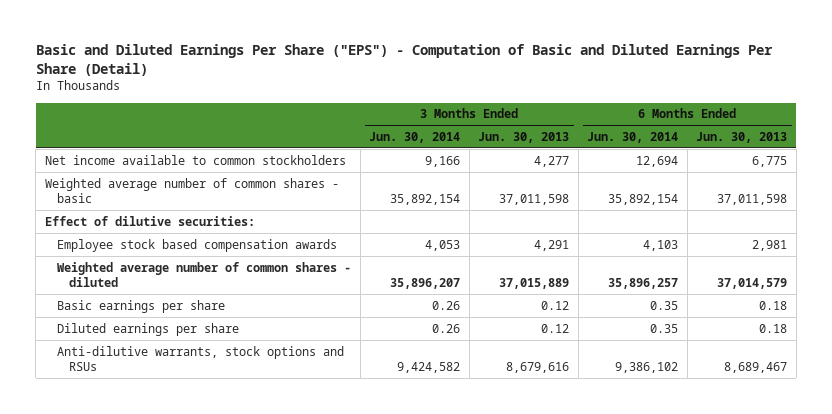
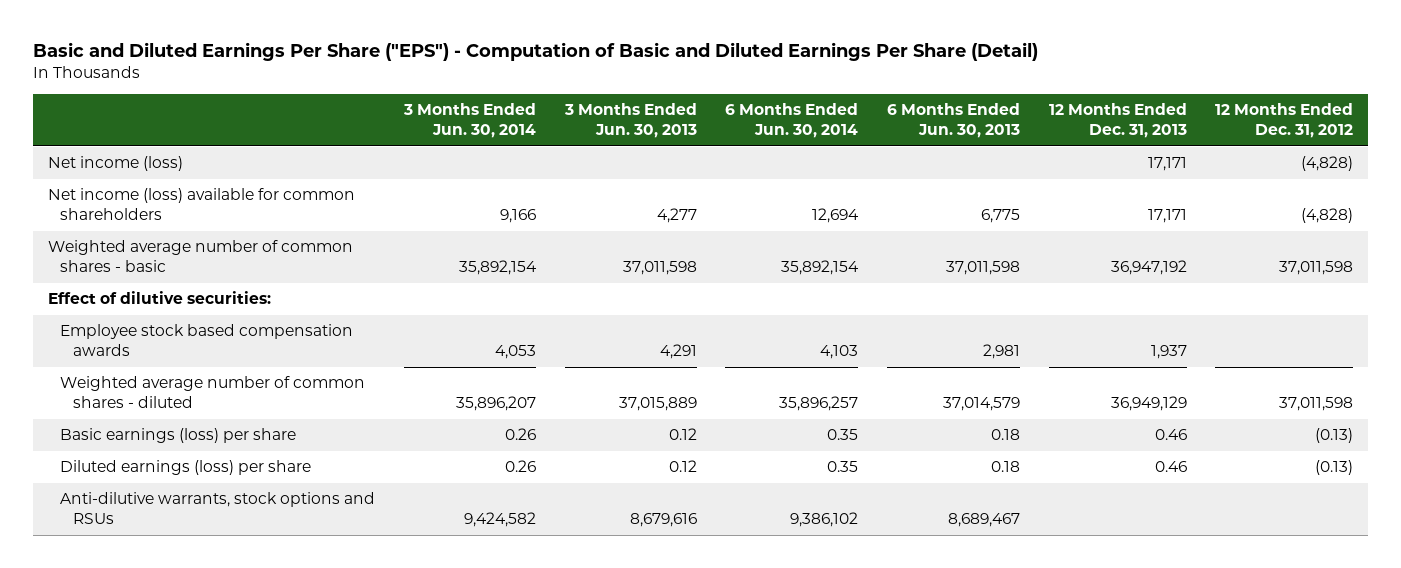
none -> [1048,103,1187,139] 12 Months Ended Dec. 31, 2013
none -> [1215,103,1354,139] 12 Months Ended Dec. 31, 2012
none -> [47,156,183,172] Net income (loss)
[44,154,346,165] Net income available to common stockholders -> [47,188,355,221] Net income (loss) available for common shareholders
[57,299,226,313] Basic earnings per share -> [60,428,297,444] Basic earnings (loss) per share
[57,322,240,336] Diluted earnings per share -> [60,460,312,476] Diluted earnings (loss) per share

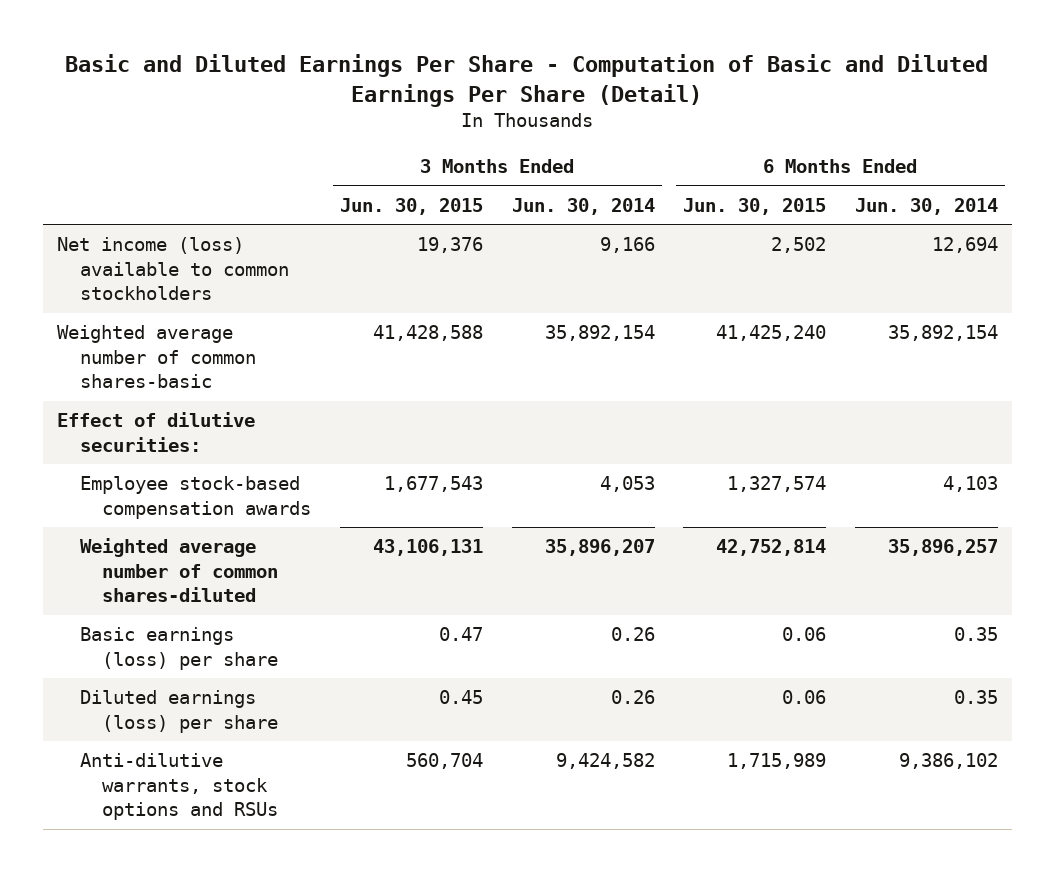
[33,42,1039,62] Basic and Diluted Earnings Per Share ("EPS") - Computation of Basic and Diluted Earnings Per Share (Detail) -> [65,54,989,107] Basic and Diluted Earnings Per Share - Computation of Basic and Diluted Earnings Per Share (Detail)
[563,103,697,139] 3 Months Ended Jun. 30, 2013 -> none
[886,103,1020,139] 6 Months Ended Jun. 30, 2013 -> none
[1048,103,1187,139] 12 Months Ended Dec. 31, 2013 -> none
[1215,103,1354,139] 12 Months Ended Dec. 31, 2012 -> none
none -> [339,197,483,215] Jun. 30, 2015
none -> [683,197,827,215] Jun. 30, 2015
[47,156,183,172] Net income (loss) -> none
[47,188,355,221] Net income (loss) available for common shareholders -> [57,237,289,300] Net income (loss) available to common stockholders
[47,240,353,273] Weighted average number of common shares - basic -> [57,325,256,388] Weighted average number of common shares-basic
[60,324,354,357] Employee stock based compensation awards -> [79,476,312,519] Employee stock-based compensation awards
[60,376,366,409] Weighted average number of common shares - diluted -> [79,538,279,602] Weighted average number of common shares-diluted

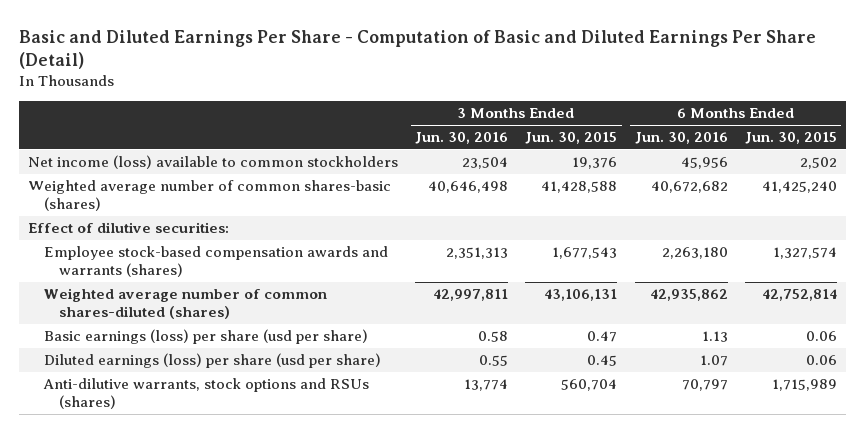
[511,197,655,215] Jun. 30, 2014 -> none
[854,197,998,215] Jun. 30, 2014 -> none
none -> [415,132,509,145] Jun. 30, 2016
none -> [634,132,728,145] Jun. 30, 2016
[57,325,256,388] Weighted average number of common shares-basic -> [27,180,391,211] Weighted average number of common shares-basic (shares)
[79,476,312,519] Employee stock-based compensation awards -> [43,246,388,277] Employee stock-based compensation awards and warrants (shares)
[79,538,279,602] Weighted average number of common shares-diluted -> [43,288,327,319] Weighted average number of common shares-diluted (shares)
[79,627,279,670] Basic earnings (loss) per share -> [43,329,368,345] Basic earnings (loss) per share (usd per share)
[79,690,279,733] Diluted earnings (loss) per share -> [43,353,381,369] Diluted earnings (loss) per share (usd per share)
[79,753,279,820] Anti-dilutive warrants, stock options and RSUs -> [42,378,369,409] Anti-dilutive warrants, stock options and RSUs (shares)

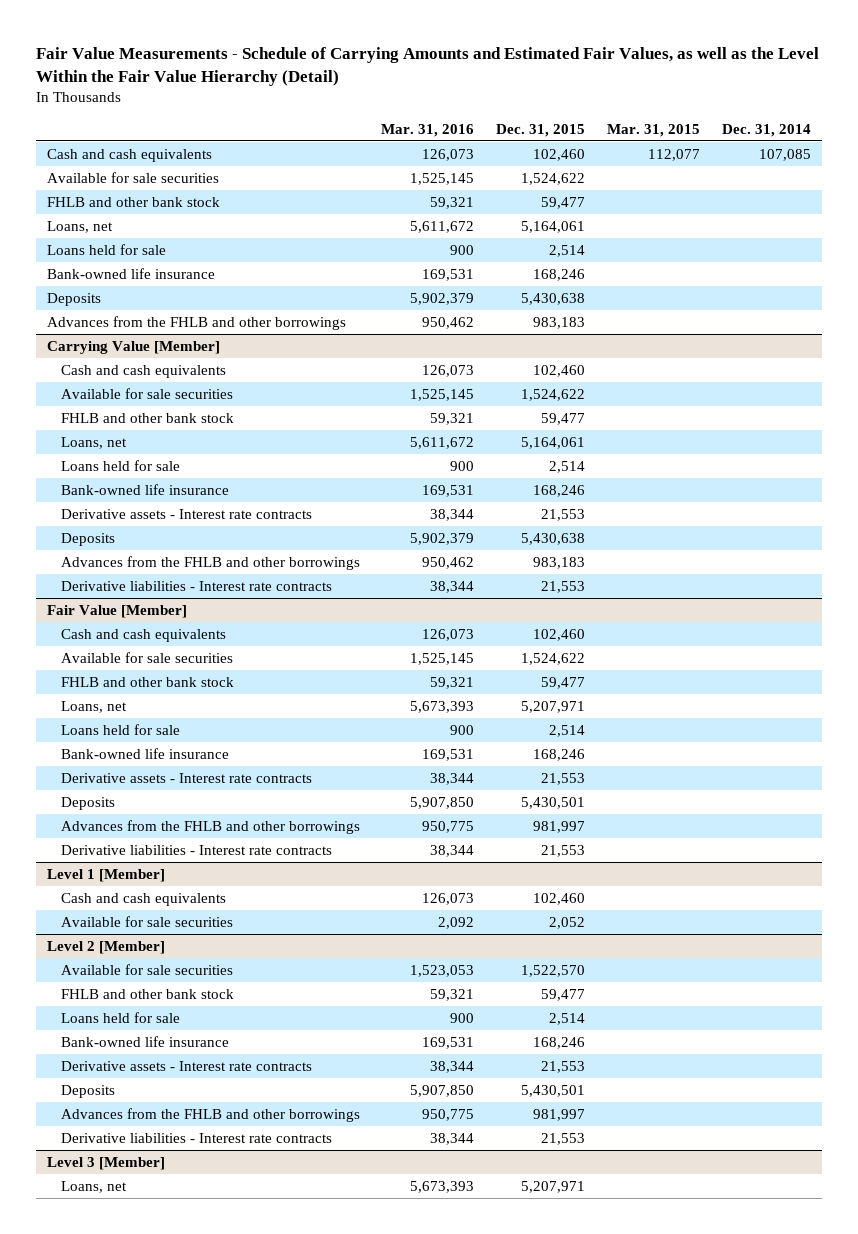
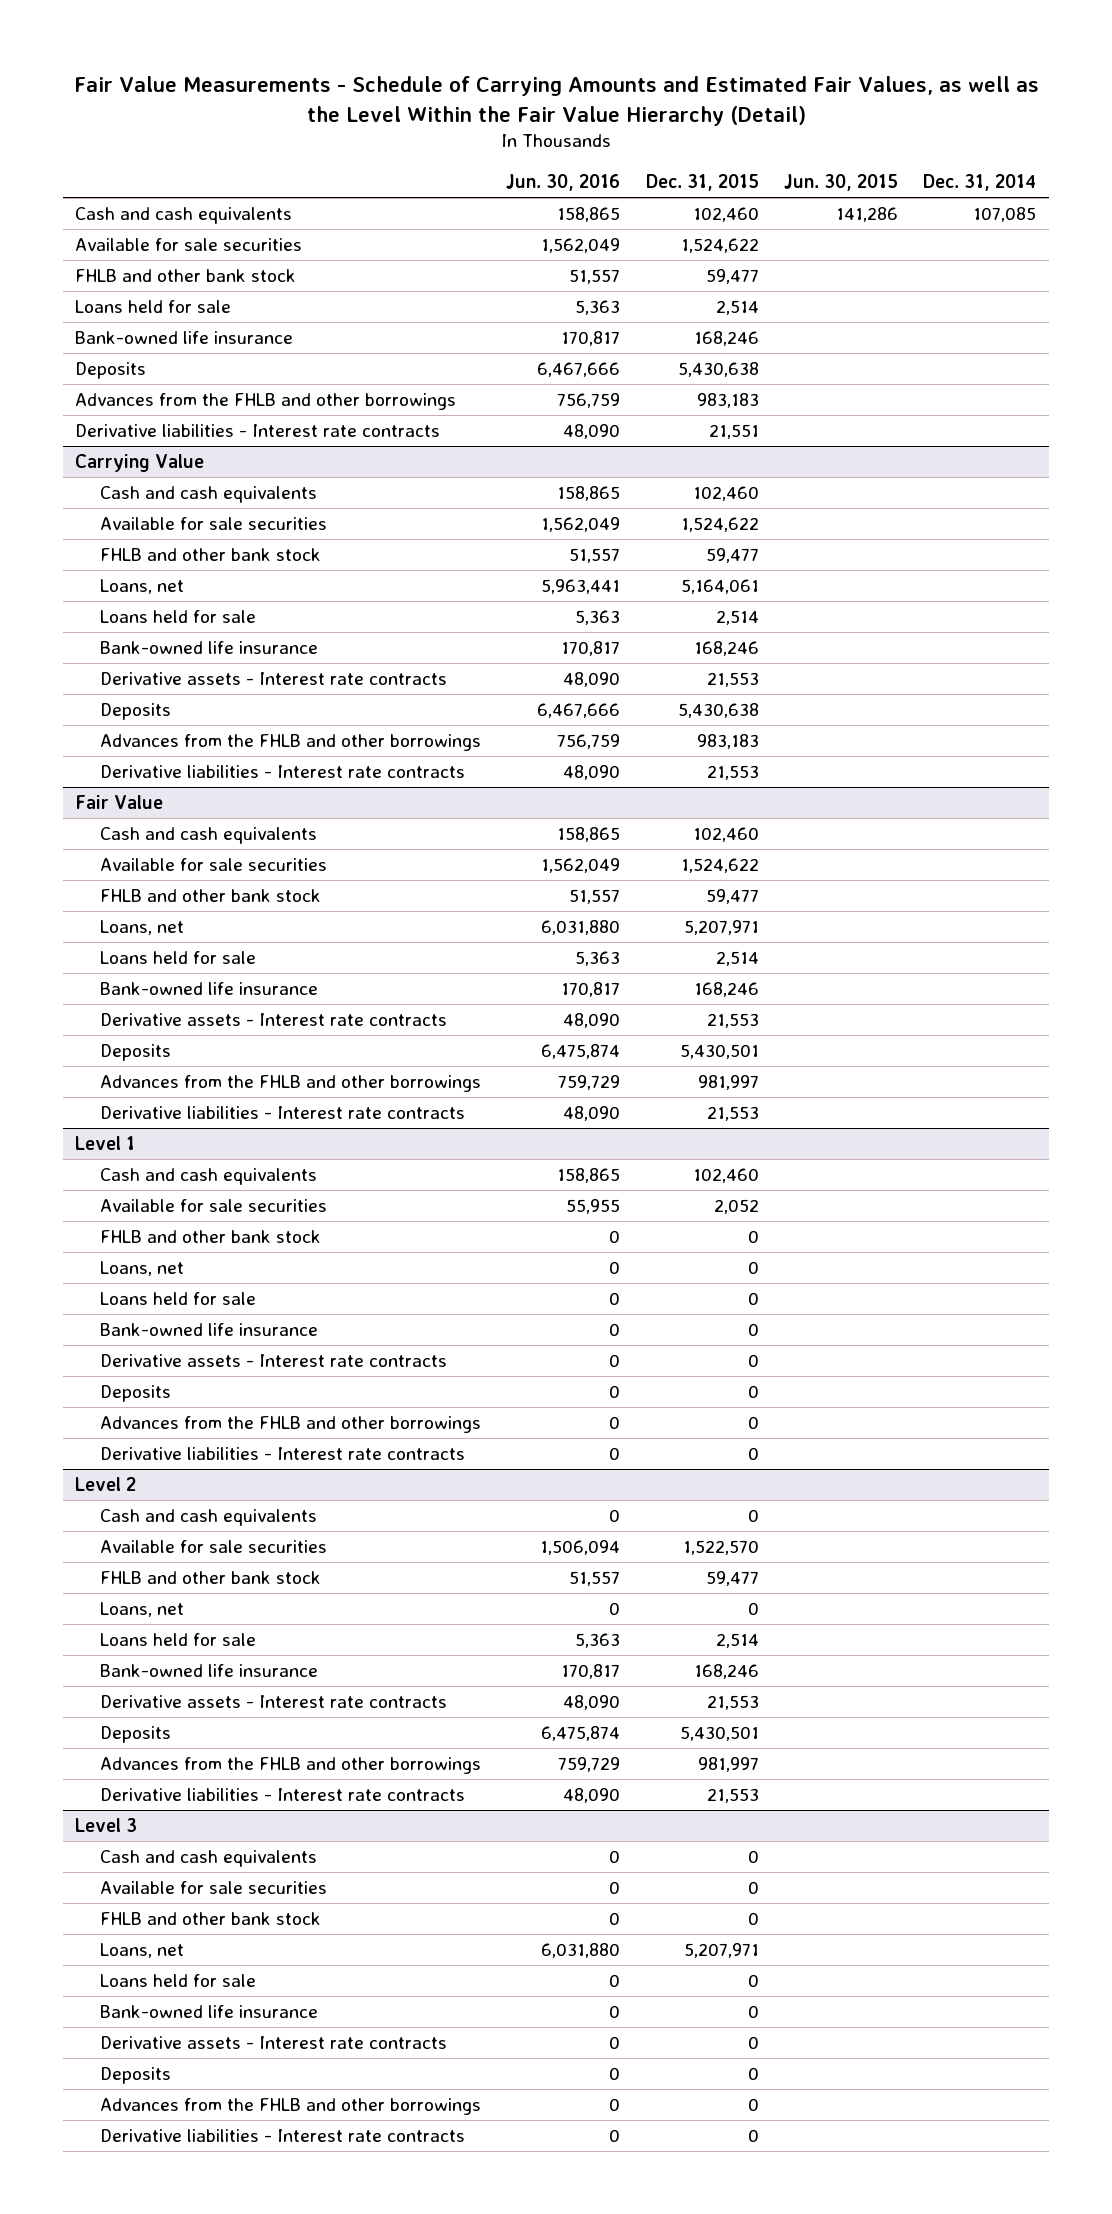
[381,123,475,137] Mar. 31, 2016 -> none
[607,123,701,137] Mar. 31, 2015 -> none
none -> [506,174,621,192] Jun. 30, 2016
none -> [783,174,898,192] Jun. 30, 2015
[46,220,113,233] Loans, net -> none
none -> [75,423,441,437] Derivative liabilities - Interest rate contracts
[46,340,220,354] Carrying Value [Member] -> [75,453,205,472] Carrying Value
[46,604,187,618] Fair Value [Member] -> [75,794,164,809] Fair Value
[46,868,165,882] Level 1 [Member] -> [75,1135,136,1150] Level 1
none -> [100,1229,322,1243] FHLB and other bank stock
none -> [100,1260,185,1276] Loans, net
none -> [100,1291,257,1305] Loans held for sale
none -> [100,1322,319,1336] Bank-owned life insurance
none -> [100,1353,448,1367] Derivative assets - Interest rate contracts
none -> [100,1384,172,1402] Deposits
none -> [100,1415,482,1433] Advances from the FHLB and other borrowings
none -> [100,1446,466,1460] Derivative liabilities - Interest rate contracts
[46,940,165,954] Level 2 [Member] -> [75,1476,137,1491] Level 2
none -> [100,1508,318,1526] Cash and cash equivalents
none -> [100,1601,185,1617] Loans, net
[46,1156,165,1170] Level 3 [Member] -> [75,1817,138,1832] Level 3
none -> [100,1849,318,1867] Cash and cash equivalents
none -> [100,1880,328,1894] Available for sale securities
none -> [100,1911,322,1925] FHLB and other bank stock
none -> [100,1973,257,1987] Loans held for sale
none -> [100,2004,319,2018] Bank-owned life insurance
none -> [100,2035,448,2049] Derivative assets - Interest rate contracts
none -> [100,2066,172,2084] Deposits
none -> [100,2097,482,2115] Advances from the FHLB and other borrowings
none -> [100,2128,466,2142] Derivative liabilities - Interest rate contracts

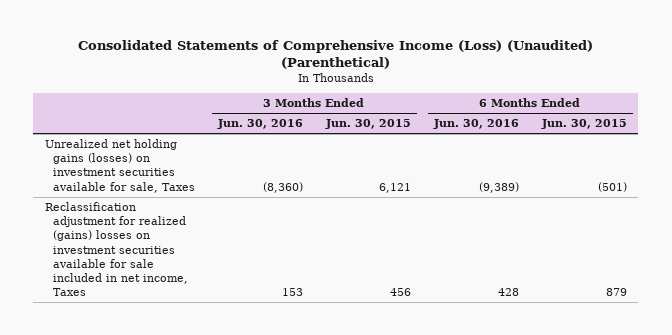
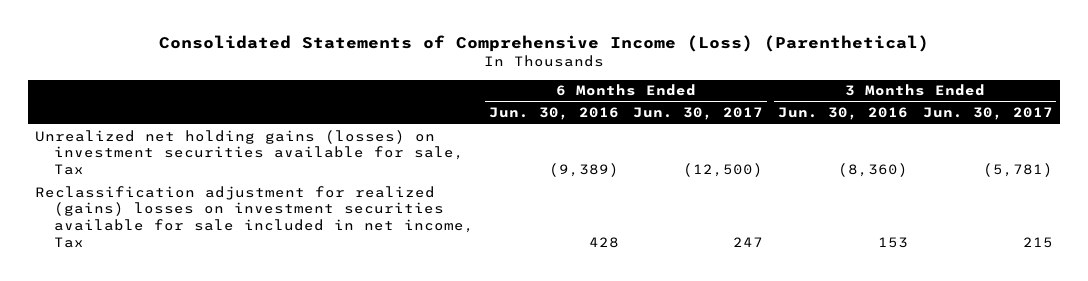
[77,40,593,70] Consolidated Statements of Comprehensive Income (Loss) (Unaudited) (Parenthetical) -> [158,35,929,53] Consolidated Statements of Comprehensive Income (Loss) (Parenthetical)
[324,119,411,130] Jun. 30, 2015 -> none
[540,119,627,130] Jun. 30, 2015 -> none
none -> [633,107,764,121] Jun. 30, 2017
none -> [922,107,1053,121] Jun. 30, 2017
[44,138,195,193] Unrealized net holding gains (losses) on investment securities available for sale, Taxes -> [34,129,465,176] Unrealized net holding gains (losses) on investment securities available for sale, Tax
[44,201,188,297] Reclassification adjustment for realized (gains) losses on investment securities available for sale included in net income, Taxes -> [34,185,475,248] Reclassification adjustment for realized (gains) losses on investment securities available for sale included in net income, Tax

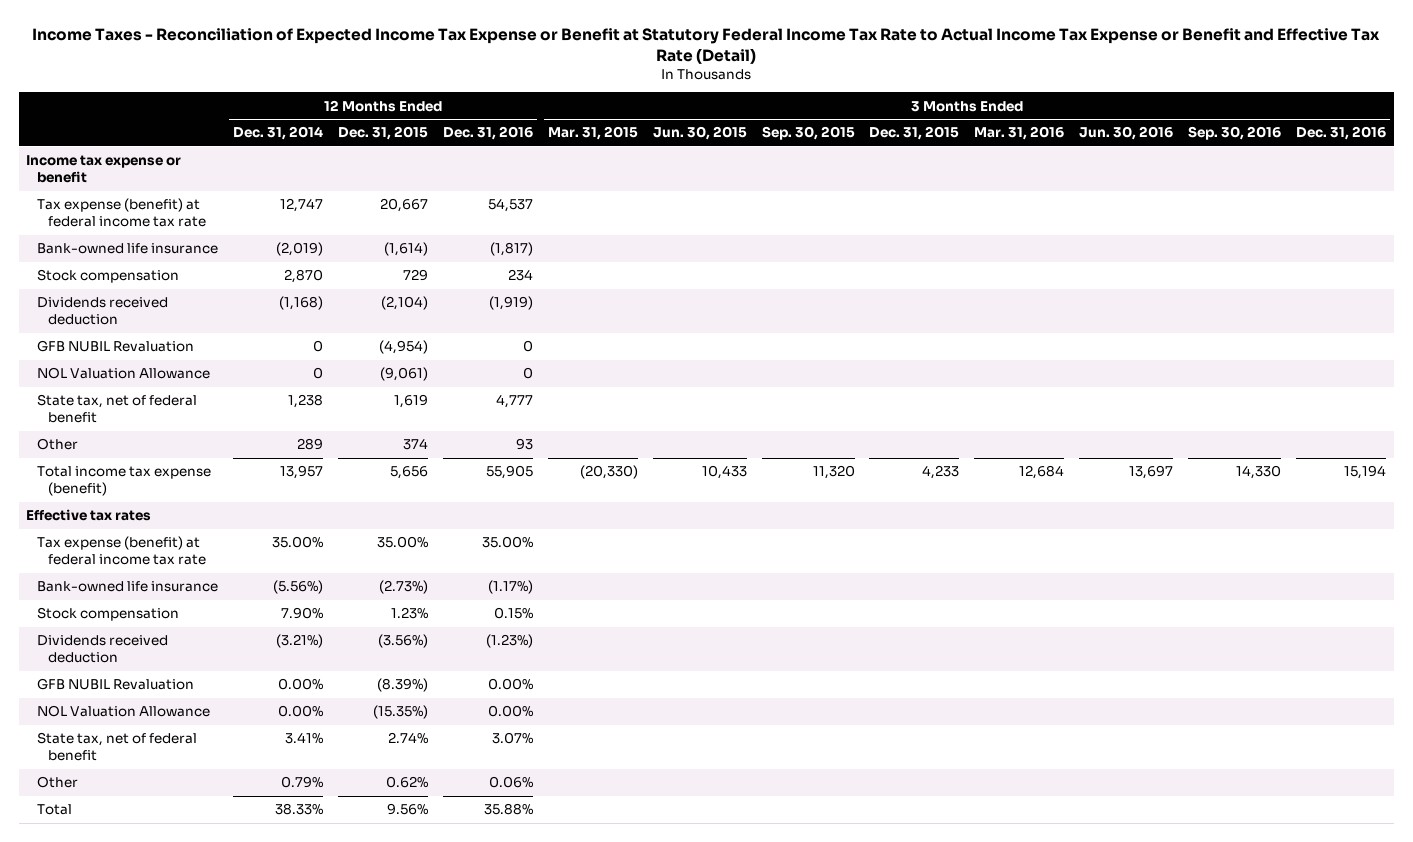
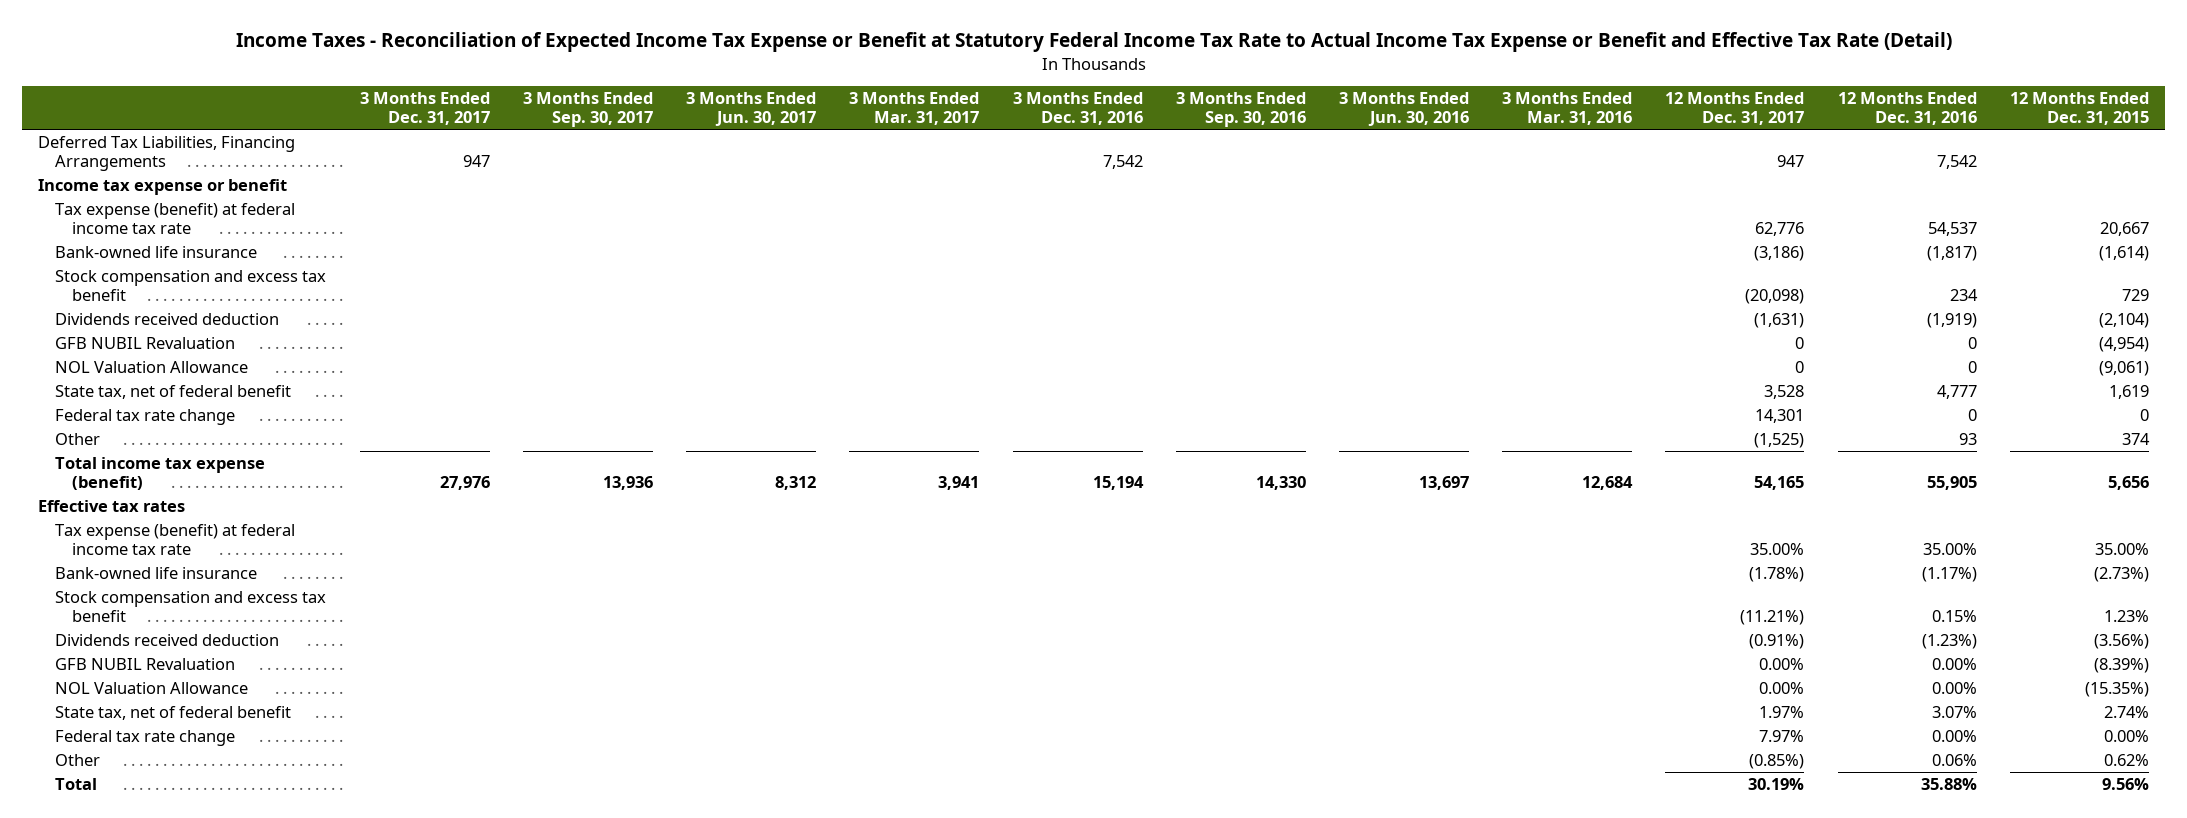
[232,126,323,141] Dec. 31, 2014 -> none
[547,126,638,141] Mar. 31, 2015 -> none
[652,126,747,141] Jun. 30, 2015 -> none
[761,126,855,141] Sep. 30, 2015 -> none
[869,126,960,141] Dec. 31, 2015 -> none
none -> [359,91,490,126] 3 Months Ended Dec. 31, 2017
none -> [522,91,653,128] 3 Months Ended Sep. 30, 2017
none -> [686,91,817,127] 3 Months Ended Jun. 30, 2017
none -> [849,91,980,126] 3 Months Ended Mar. 31, 2017
none -> [1665,91,1805,126] 12 Months Ended Dec. 31, 2017
none -> [38,135,296,172] Deferred Tax Liabilities, Financing Arrangements
[36,269,179,284] Stock compensation -> [55,269,327,302] Stock compensation and excess tax benefit
none -> [55,408,236,425] Federal tax rate change
[36,607,179,622] Stock compensation -> [55,590,327,623] Stock compensation and excess tax benefit
none -> [55,729,236,746] Federal tax rate change

